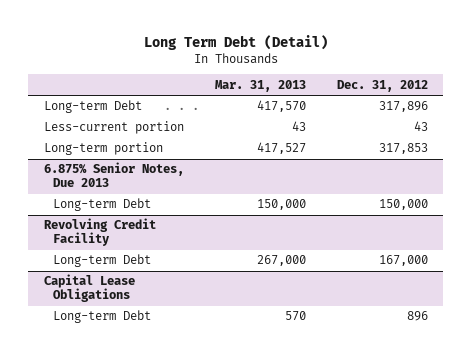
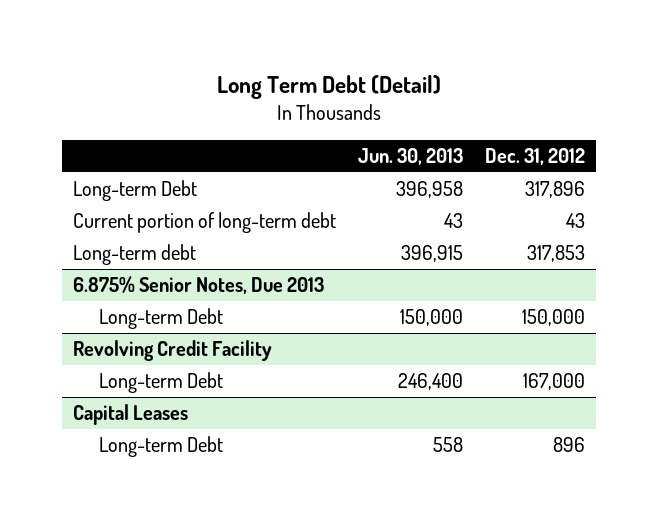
[214,79,306,92] Mar. 31, 2013 -> none
none -> [357,148,463,166] Jun. 30, 2013
[43,121,184,135] Less-current portion -> [72,212,336,234] Current portion of long-term debt
[43,142,163,156] Long-term portion -> [72,244,196,266] Long-term debt
[43,274,135,303] Capital Lease Obligations -> none
none -> [72,404,188,426] Capital Leases

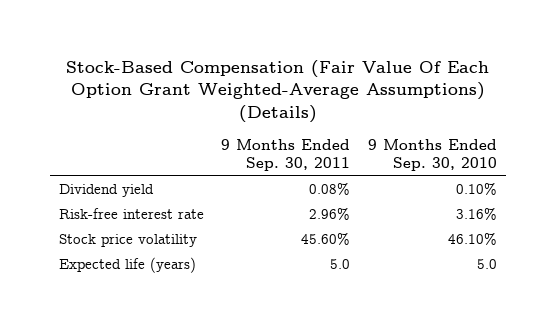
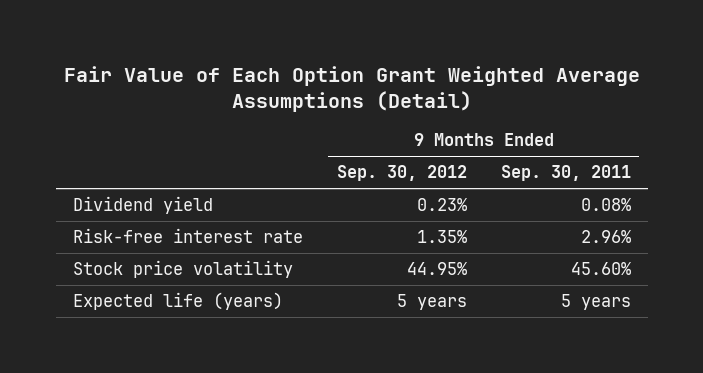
[65,59,489,124] Stock-Based Compensation (Fair Value Of Each Option Grant Weighted-Average Assumptions) (Details) -> [63,65,640,112] Fair Value of Each Option Grant Weighted Average Assumptions (Detail)
[368,139,498,172] 9 Months Ended Sep. 30, 2010 -> none
none -> [336,165,467,182] Sep. 30, 2012
[330,259,351,270] 5.0 -> [560,294,631,311] 5 years

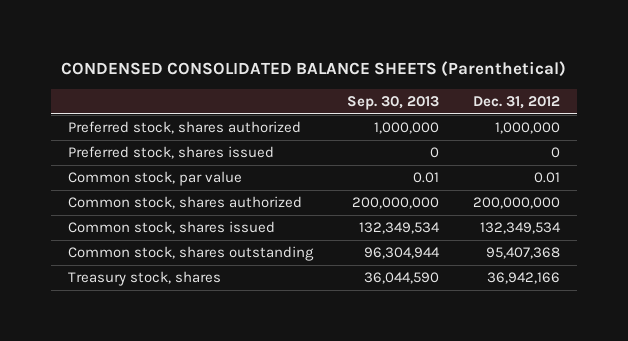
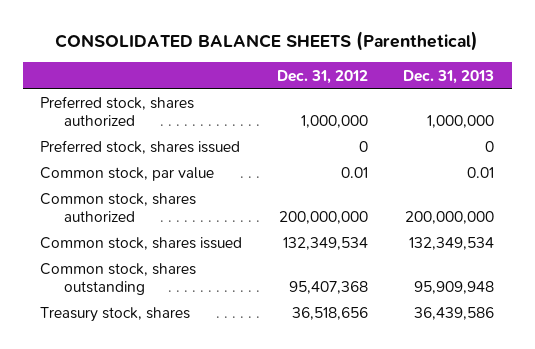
[60,60,566,77] CONDENSED CONSOLIDATED BALANCE SHEETS (Parenthetical) -> [55,30,479,51] CONSOLIDATED BALANCE SHEETS (Parenthetical)
[346,95,439,110] Sep. 30, 2013 -> none
none -> [403,69,495,84] Dec. 31, 2013
[487,272,561,285] 36,942,166 -> [292,307,369,321] 36,518,656

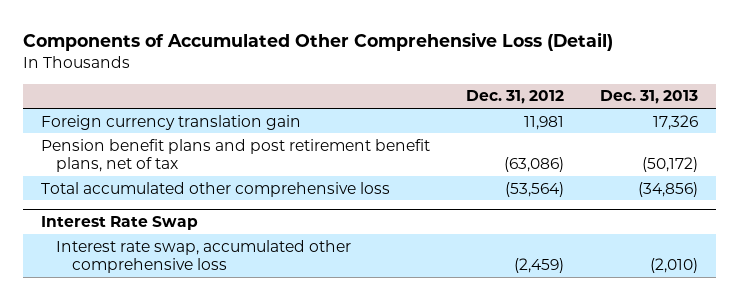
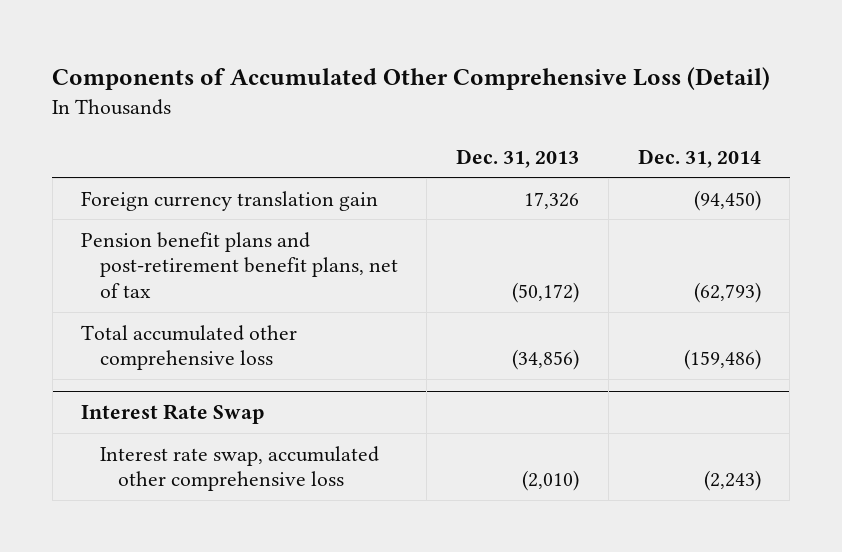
[466,90,565,105] Dec. 31, 2012 -> none
none -> [637,148,761,168] Dec. 31, 2014
[41,138,431,172] Pension benefit plans and post retirement benefit plans, net of tax -> [81,231,398,298] Pension benefit plans and post-retirement benefit plans, net of tax

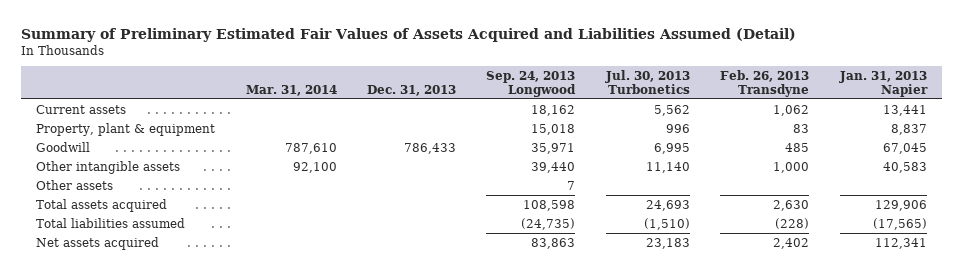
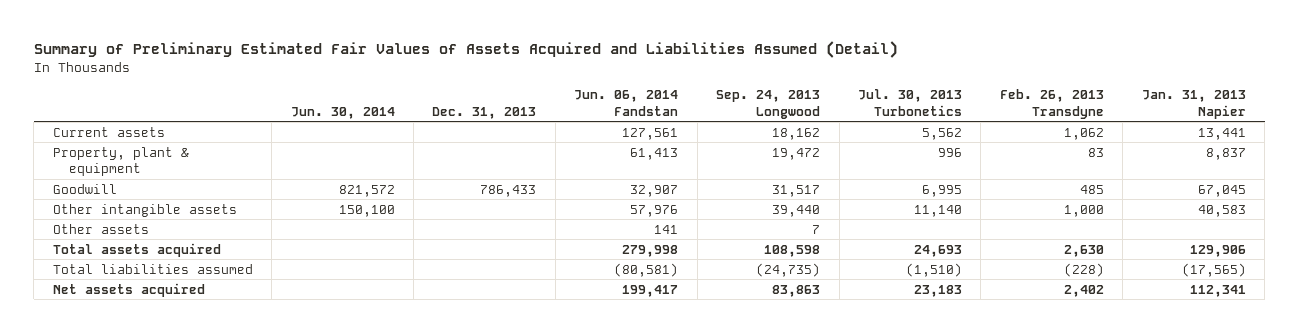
[245,84,337,96] Mar. 31, 2014 -> none
none -> [290,107,395,120] Jun. 30, 2014
none -> [574,90,679,117] Jun. 06, 2014 Fandstan
[531,123,576,135] 15,018 -> [772,147,821,160] 19,472
[531,142,576,154] 35,971 -> [772,184,821,197] 31,517

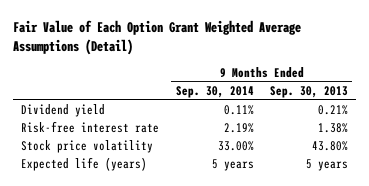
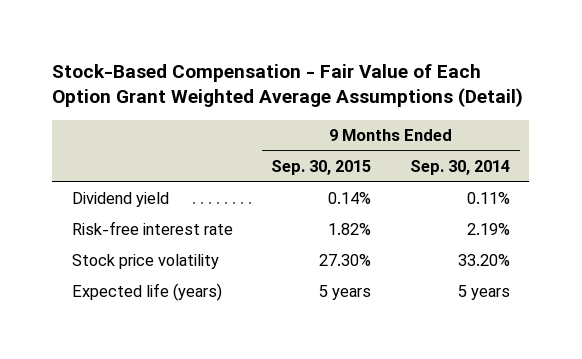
[13,20,302,56] Fair Value of Each Option Grant Weighted Average Assumptions (Detail) -> [52,63,524,108] Stock-Based Compensation - Fair Value of Each Option Grant Weighted Average Assumptions (Detail)
[269,86,348,99] Sep. 30, 2013 -> none
none -> [271,160,372,176] Sep. 30, 2015
[217,141,254,152] 33.00% -> [458,254,511,267] 33.20%

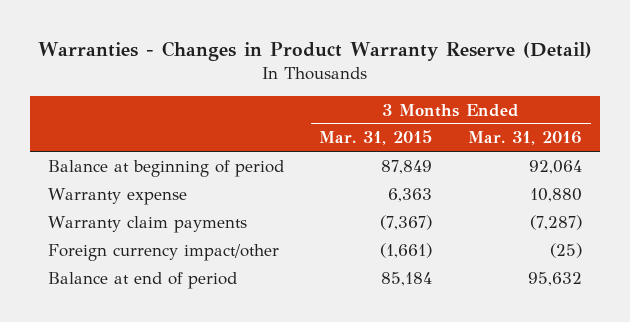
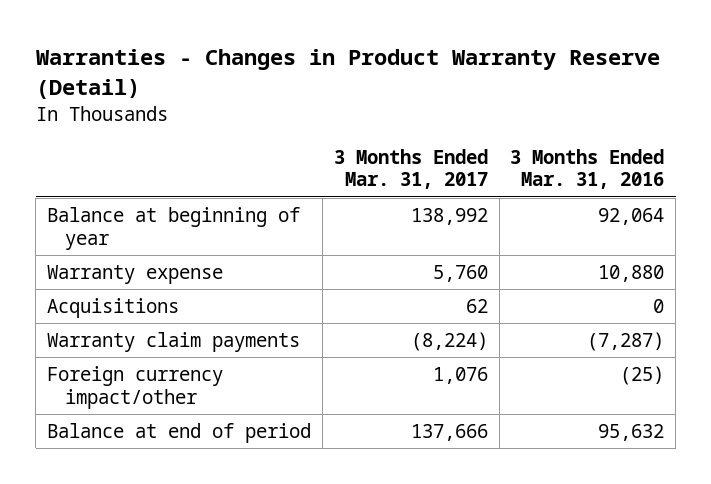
[319,130,433,146] Mar. 31, 2015 -> none
none -> [333,148,488,190] 3 Months Ended Mar. 31, 2017
[47,159,284,177] Balance at beginning of period -> [47,207,301,250] Balance at beginning of year
none -> [47,298,180,319] Acquisitions

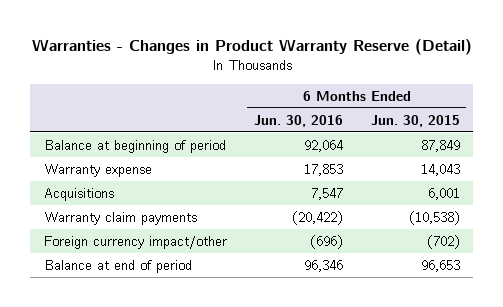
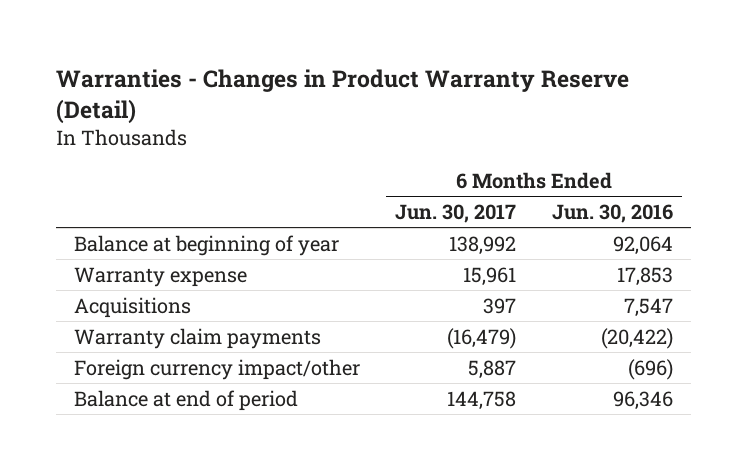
[370,114,460,127] Jun. 30, 2015 -> none
none -> [395,203,517,223] Jun. 30, 2017
[43,139,226,153] Balance at beginning of period -> [73,234,339,256] Balance at beginning of year

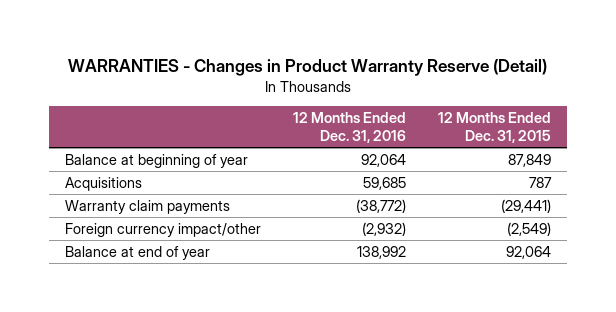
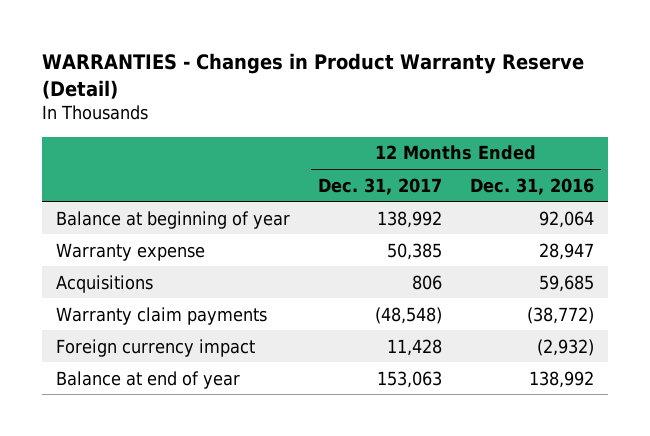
[438,112,552,144] 12 Months Ended Dec. 31, 2015 -> none
none -> [317,177,442,195] Dec. 31, 2017
none -> [55,242,205,261] Warranty expense
[65,222,262,237] Foreign currency impact/other -> [55,338,255,357] Foreign currency impact

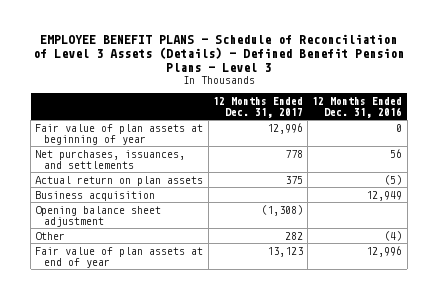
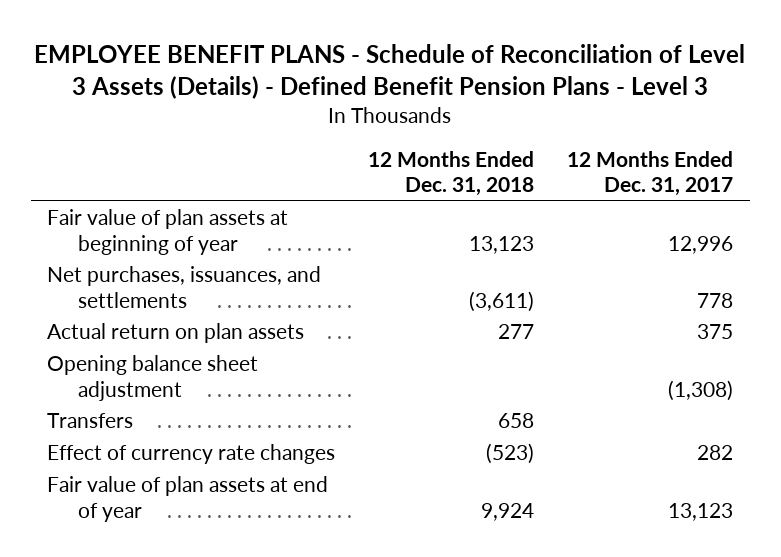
[312,96,403,118] 12 Months Ended Dec. 31, 2016 -> none
none -> [368,151,535,197] 12 Months Ended Dec. 31, 2018
[35,190,156,201] Business acquisition -> none
none -> [47,413,134,429] Transfers
[35,231,66,240] Other -> [47,444,336,465] Effect of currency rate changes

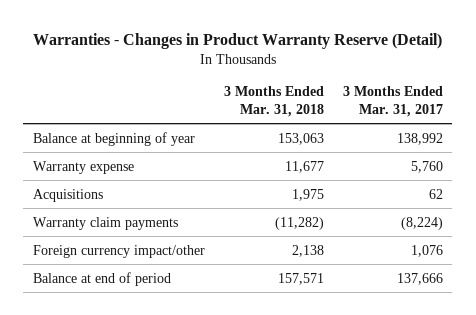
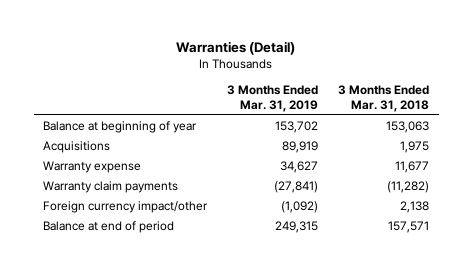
[32,32,442,49] Warranties - Changes in Product Warranty Reserve (Detail) -> [176,40,296,55] Warranties (Detail)
[342,86,443,117] 3 Months Ended Mar. 31, 2017 -> none
none -> [227,85,319,113] 3 Months Ended Mar. 31, 2019
[32,160,134,174] Warranty expense -> [43,161,142,174] Warranty expense

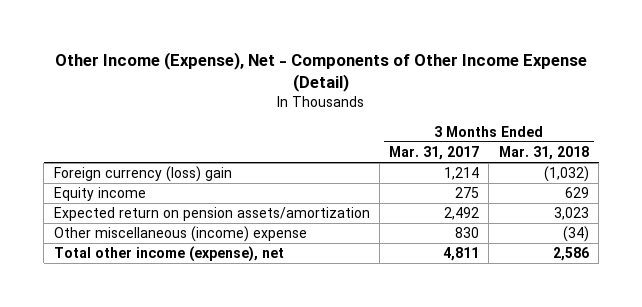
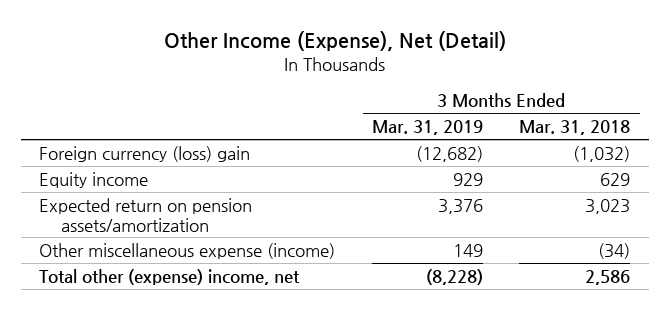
[55,51,588,92] Other Income (Expense), Net - Components of Other Income Expense (Detail) -> [163,31,506,52] Other Income (Expense), Net (Detail)
[389,146,480,161] Mar. 31, 2017 -> none
none -> [371,120,483,136] Mar. 31, 2019
[53,226,307,243] Other miscellaneous (income) expense -> [39,242,336,259] Other miscellaneous expense (income)
[53,246,284,263] Total other income (expense), net -> [39,268,301,285] Total other (expense) income, net

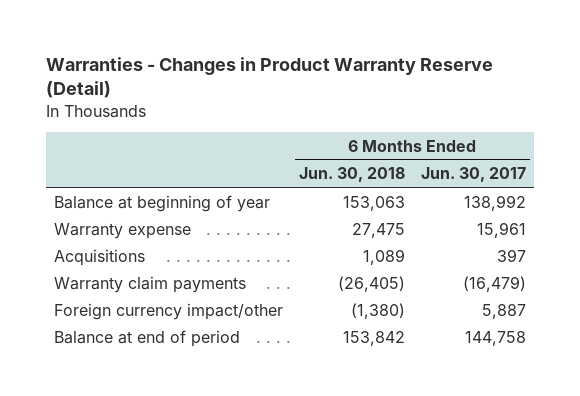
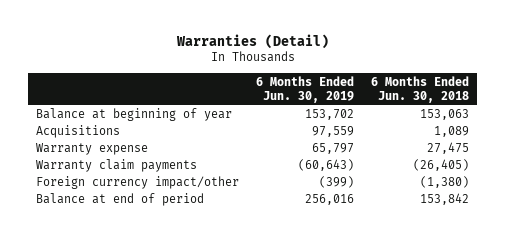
[46,56,494,99] Warranties - Changes in Product Warranty Reserve (Detail) -> [175,33,329,49] Warranties (Detail)
[420,167,526,183] Jun. 30, 2017 -> none
none -> [256,75,355,103] 6 Months Ended Jun. 30, 2019
[54,222,192,239] Warranty expense -> [36,142,149,155] Warranty expense

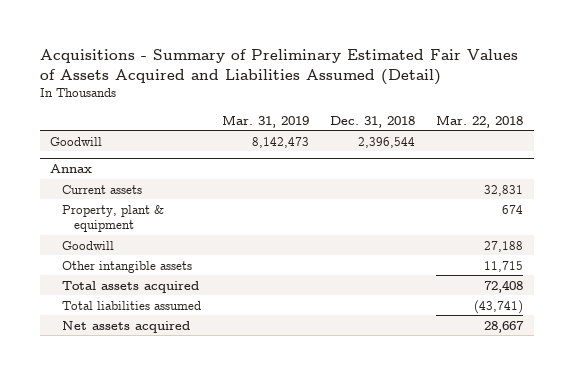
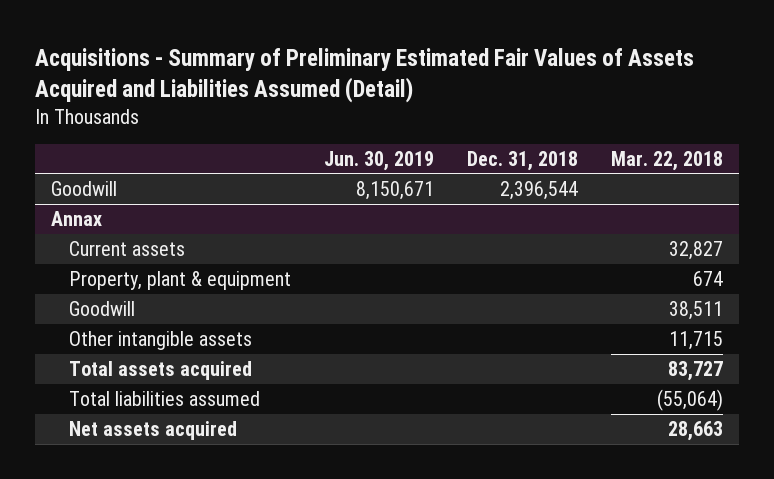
[222,114,310,128] Mar. 31, 2019 -> none
none -> [324,150,435,171] Jun. 30, 2019
[484,184,524,196] 32,831 -> [669,240,724,260] 32,827
[484,240,524,252] 27,188 -> [669,300,724,320] 38,511
[484,279,524,293] 72,408 -> [668,360,724,381] 83,727
[474,299,524,314] (43,741) -> [657,388,724,411] (55,064)
[484,320,525,333] 28,667 -> [668,420,724,441] 28,663

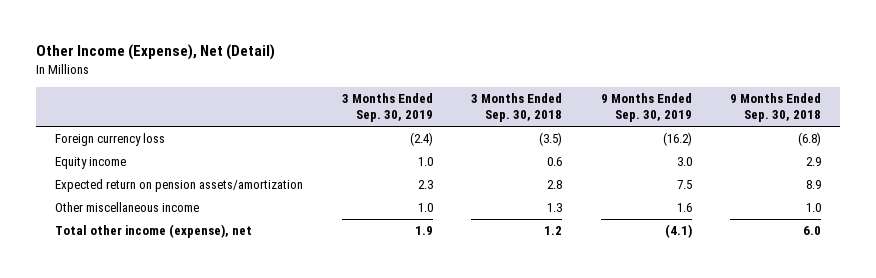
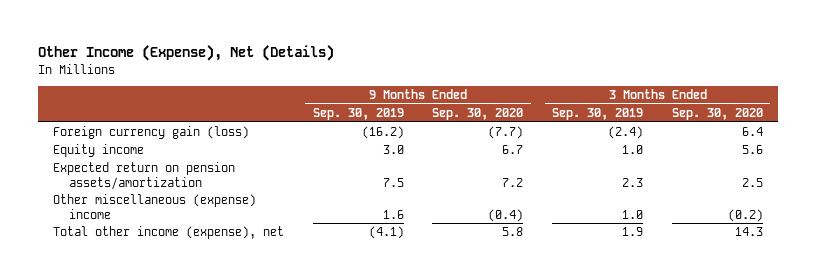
[36,44,276,61] Other Income (Expense), Net (Detail) -> [38,45,335,62] Other Income (Expense), Net (Details)
[471,93,563,123] 3 Months Ended Sep. 30, 2018 -> none
[729,93,821,123] 9 Months Ended Sep. 30, 2018 -> none
none -> [432,108,524,121] Sep. 30, 2020
none -> [672,108,764,121] Sep. 30, 2020
[55,133,166,147] Foreign currency loss -> [52,126,249,140] Foreign currency gain (loss)
[55,202,200,213] Other miscellaneous income -> [52,194,256,219] Other miscellaneous (expense) income

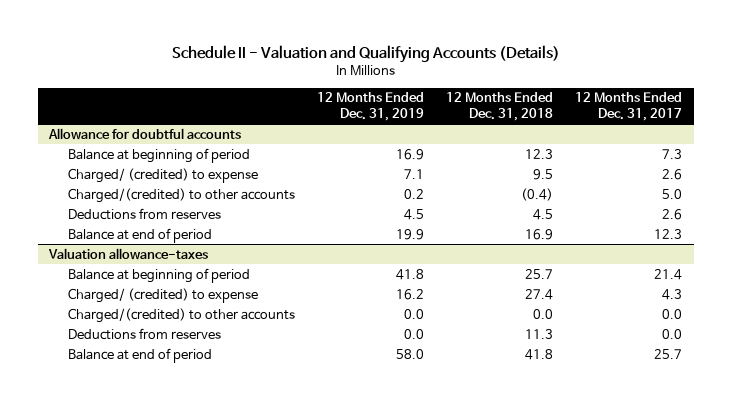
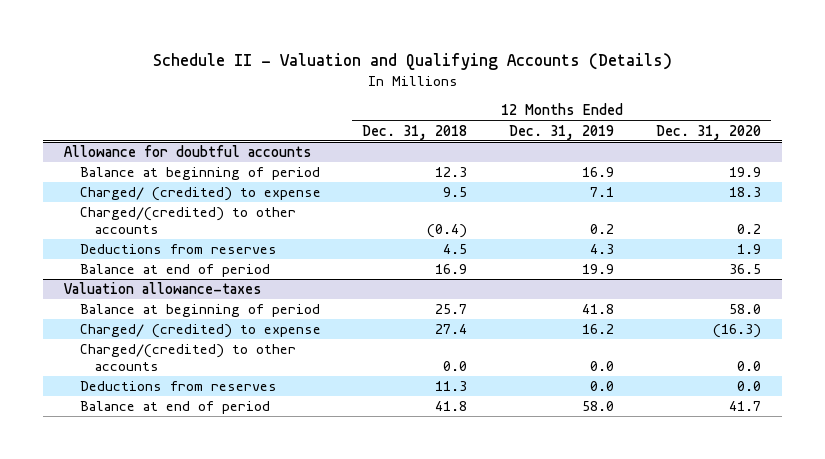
[575,92,683,121] 12 Months Ended Dec. 31, 2017 -> none
none -> [655,124,761,140] Dec. 31, 2020
[404,208,425,220] 4.5 -> [590,244,615,255] 4.3

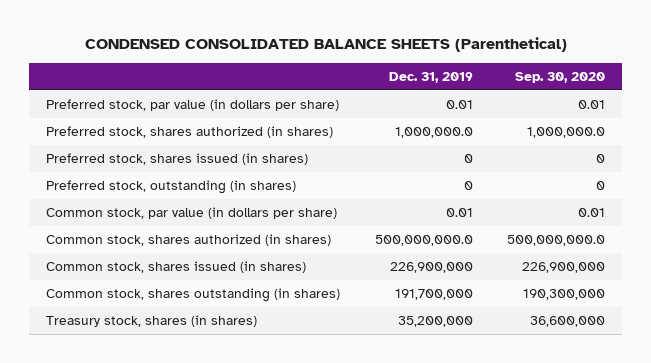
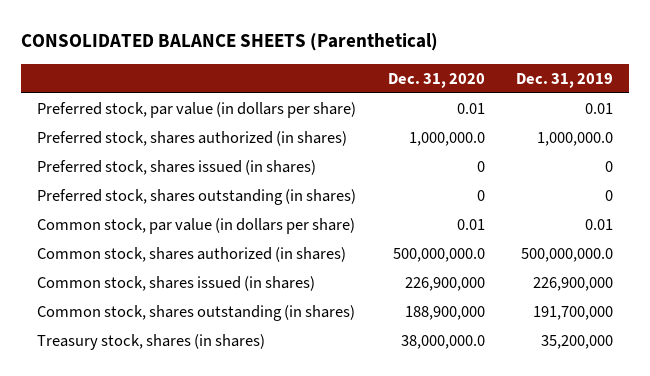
[84,37,567,53] CONDENSED CONSOLIDATED BALANCE SHEETS (Parenthetical) -> [21,33,439,52] CONSOLIDATED BALANCE SHEETS (Parenthetical)
[515,71,606,83] Sep. 30, 2020 -> none
none -> [387,72,485,88] Dec. 31, 2020
[45,179,296,194] Preferred stock, outstanding (in shares) -> [37,188,357,205] Preferred stock, shares outstanding (in shares)

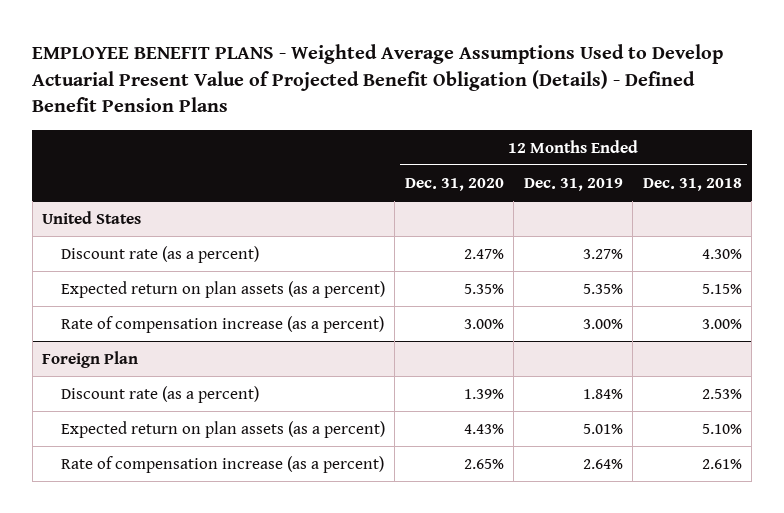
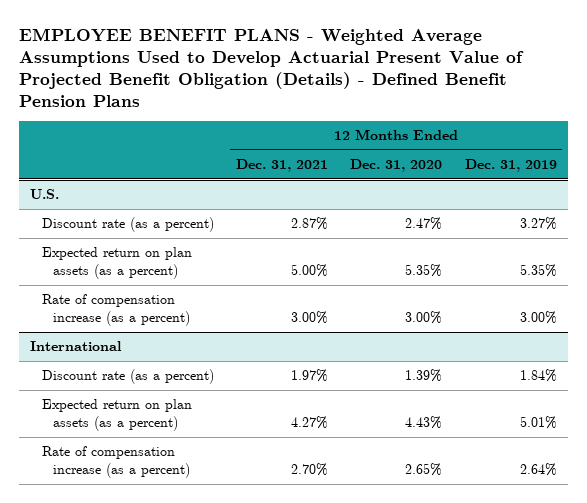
[642,177,742,191] Dec. 31, 2018 -> none
none -> [236,159,329,173] Dec. 31, 2021
[42,210,142,224] United States -> [30,189,60,200] U.S.
[42,350,139,368] Foreign Plan -> [30,341,123,352] International

